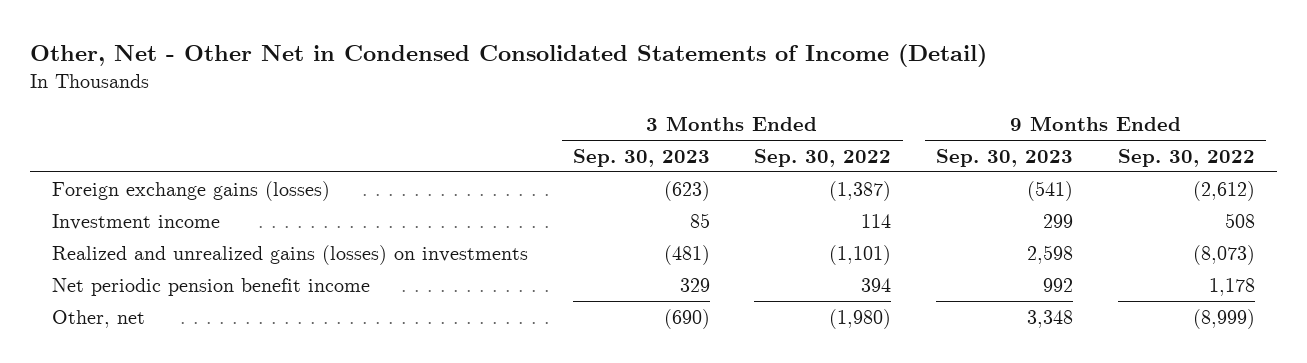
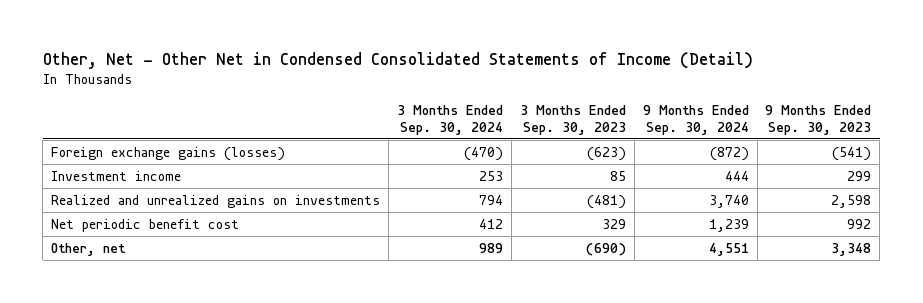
[754,148,892,167] Sep. 30, 2022 -> none
[1117,148,1255,167] Sep. 30, 2022 -> none
none -> [396,104,503,135] 3 Months Ended Sep. 30, 2024
none -> [642,104,749,135] 9 Months Ended Sep. 30, 2024
[52,244,529,265] Realized and unrealized gains (losses) on investments -> [51,194,381,208] Realized and unrealized gains on investments
[52,277,371,296] Net periodic pension benefit income -> [51,218,240,232] Net periodic benefit cost

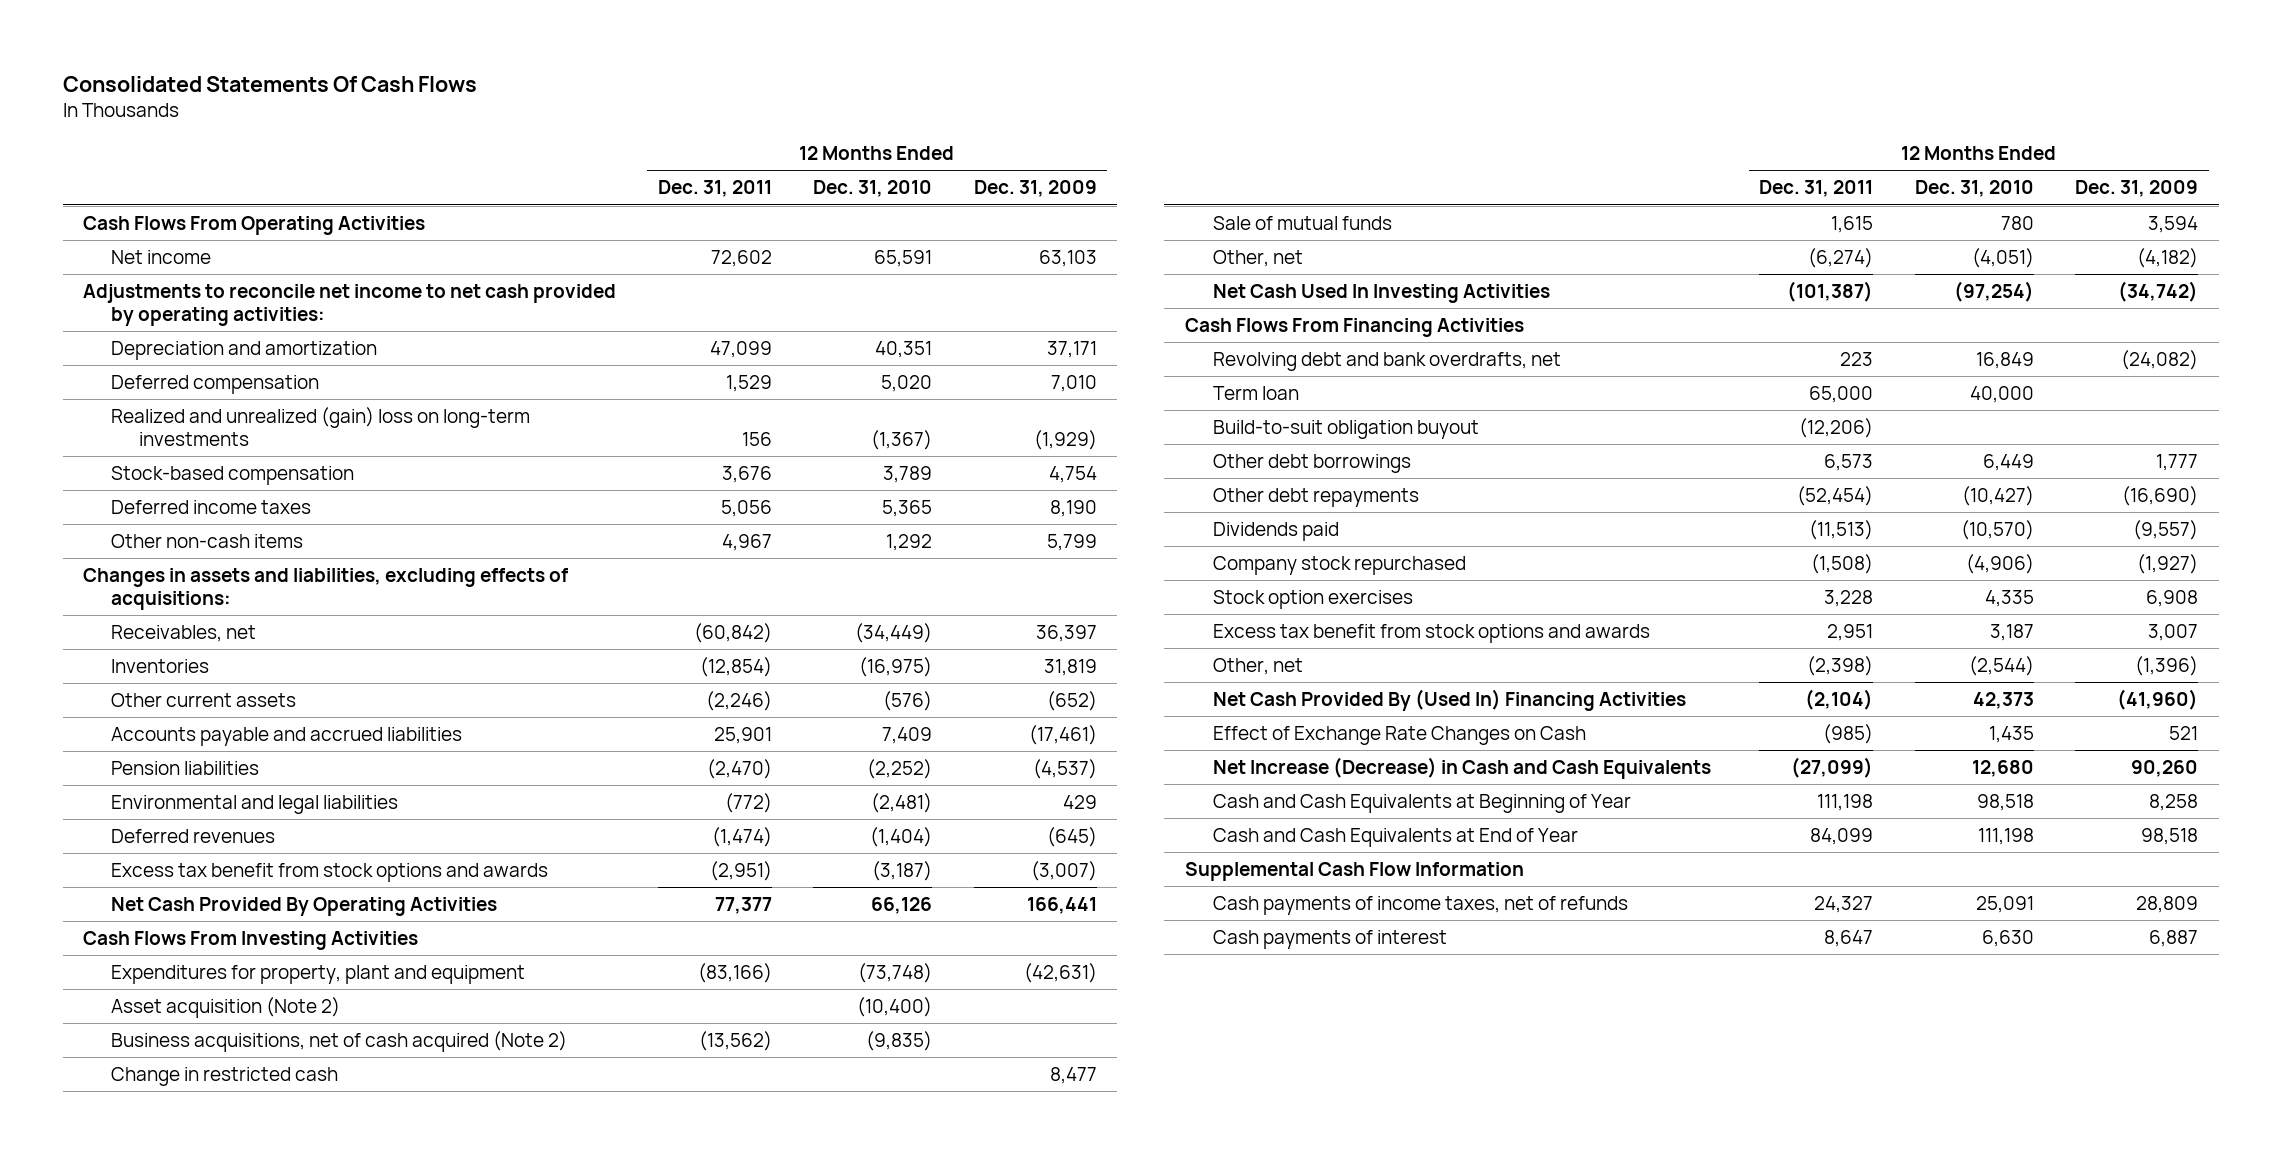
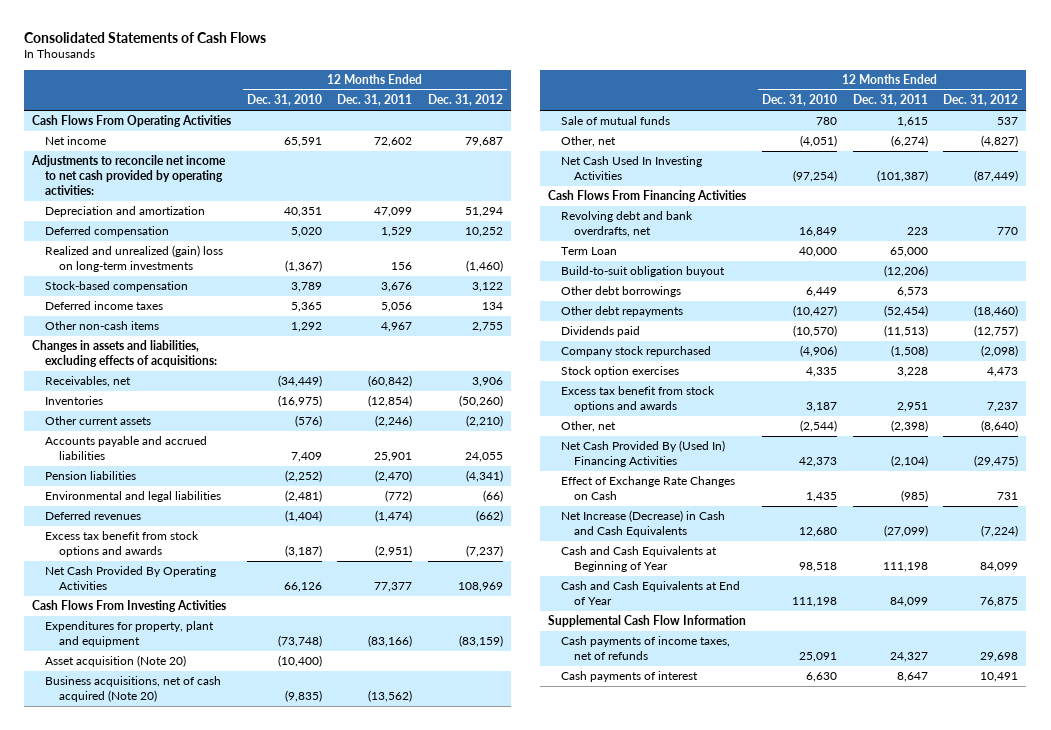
[62,75,477,92] Consolidated Statements Of Cash Flows -> [24,31,267,43] Consolidated Statements of Cash Flows
[973,180,1097,198] Dec. 31, 2009 -> none
none -> [428,94,504,107] Dec. 31, 2012
[111,1067,339,1087] Change in restricted cash -> none
[111,997,341,1019] Asset acquisition (Note 2) -> [45,655,187,668] Asset acquisition (Note 20)
[111,1031,568,1053] Business acquisitions, net of cash acquired (Note 2) -> [45,676,222,703] Business acquisitions, net of cash acquired (Note 20)
[1212,386,1299,401] Term loan -> [560,247,617,256] Term Loan

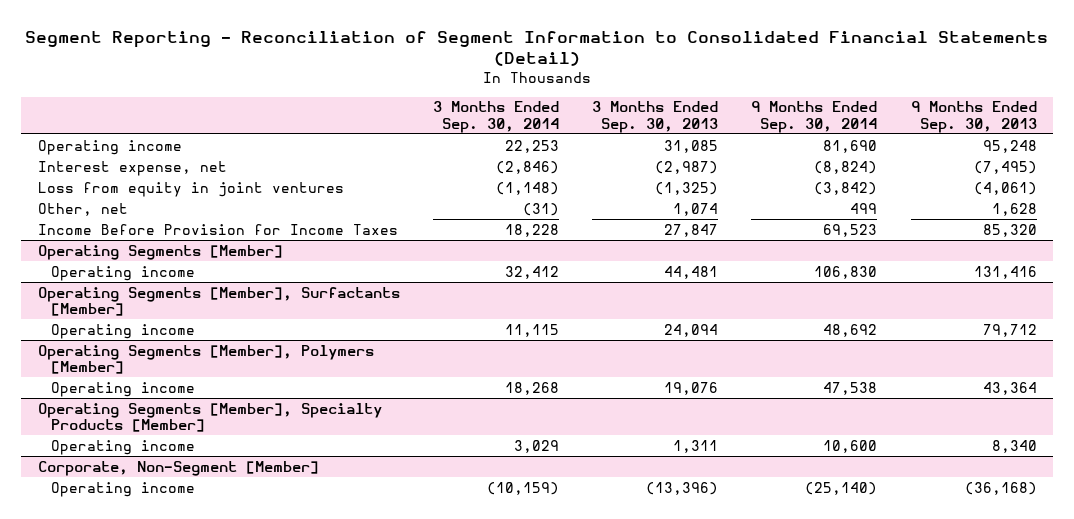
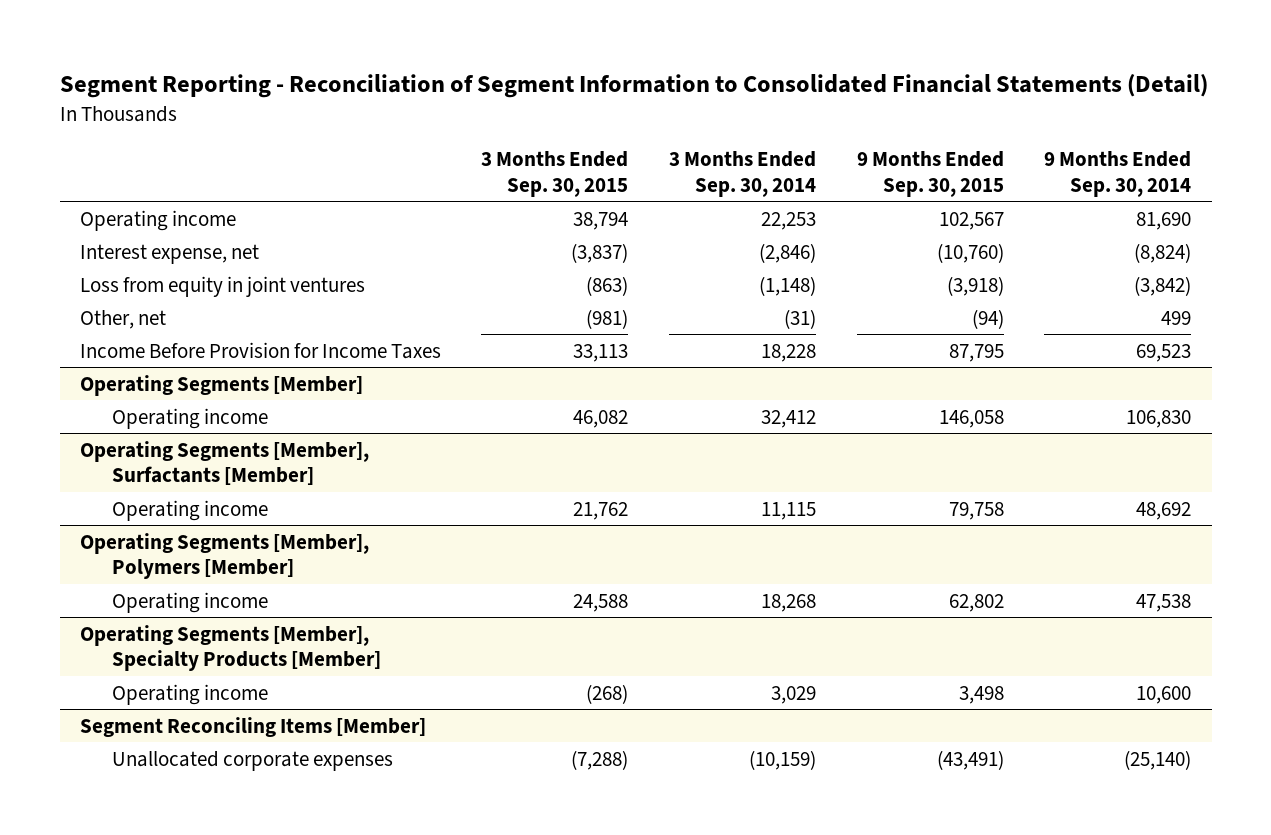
[592,101,719,133] 3 Months Ended Sep. 30, 2013 -> none
[910,101,1037,133] 9 Months Ended Sep. 30, 2013 -> none
none -> [481,150,629,197] 3 Months Ended Sep. 30, 2015
none -> [856,150,1004,197] 9 Months Ended Sep. 30, 2015
[37,460,319,476] Corporate, Non-Segment [Member] -> none
none -> [79,716,426,737] Segment Reconciling Items [Member]
[50,481,195,497] Operating income -> [112,750,394,771] Unallocated corporate expenses

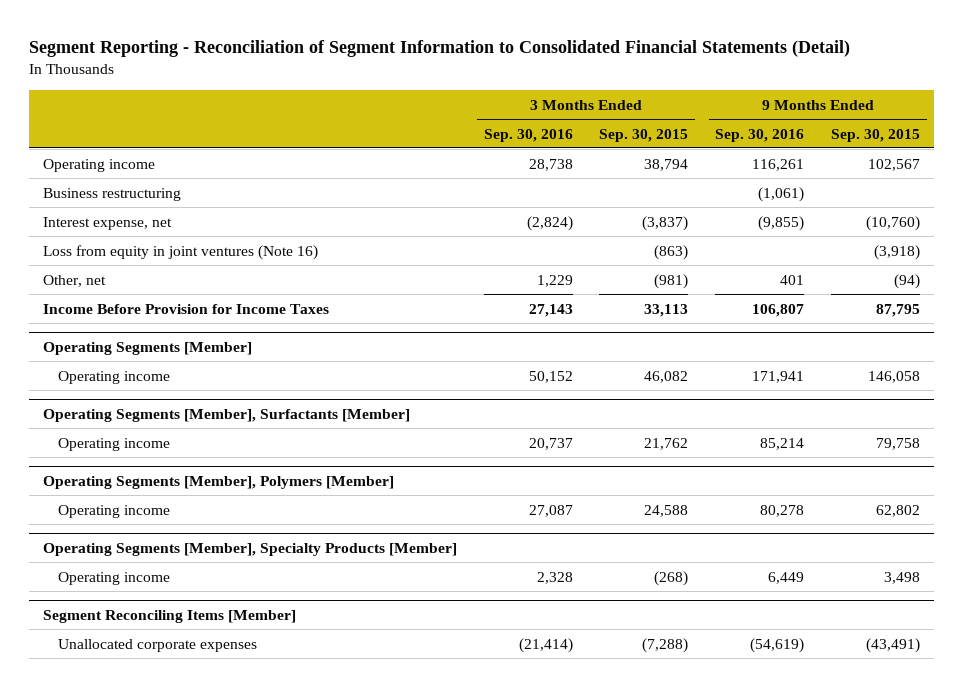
[669,150,817,197] 3 Months Ended Sep. 30, 2014 -> none
[1044,150,1192,197] 9 Months Ended Sep. 30, 2014 -> none
none -> [483,128,573,142] Sep. 30, 2016
none -> [715,128,805,142] Sep. 30, 2016
none -> [42,187,181,201] Business restructuring
[79,275,365,297] Loss from equity in joint ventures -> [42,244,318,260] Loss from equity in joint ventures (Note 16)

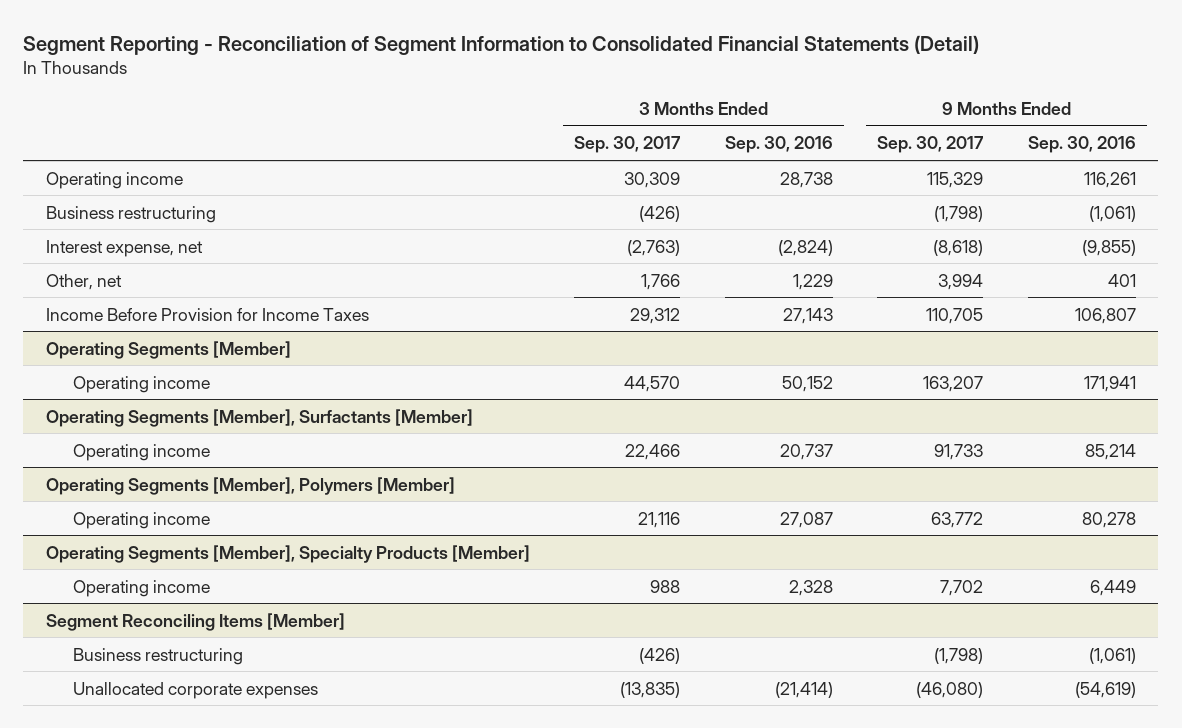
[599,128,689,142] Sep. 30, 2015 -> none
[831,128,921,142] Sep. 30, 2015 -> none
none -> [574,136,682,154] Sep. 30, 2017
none -> [877,136,985,154] Sep. 30, 2017
[42,244,318,260] Loss from equity in joint ventures (Note 16) -> none
none -> [72,647,243,665] Business restructuring

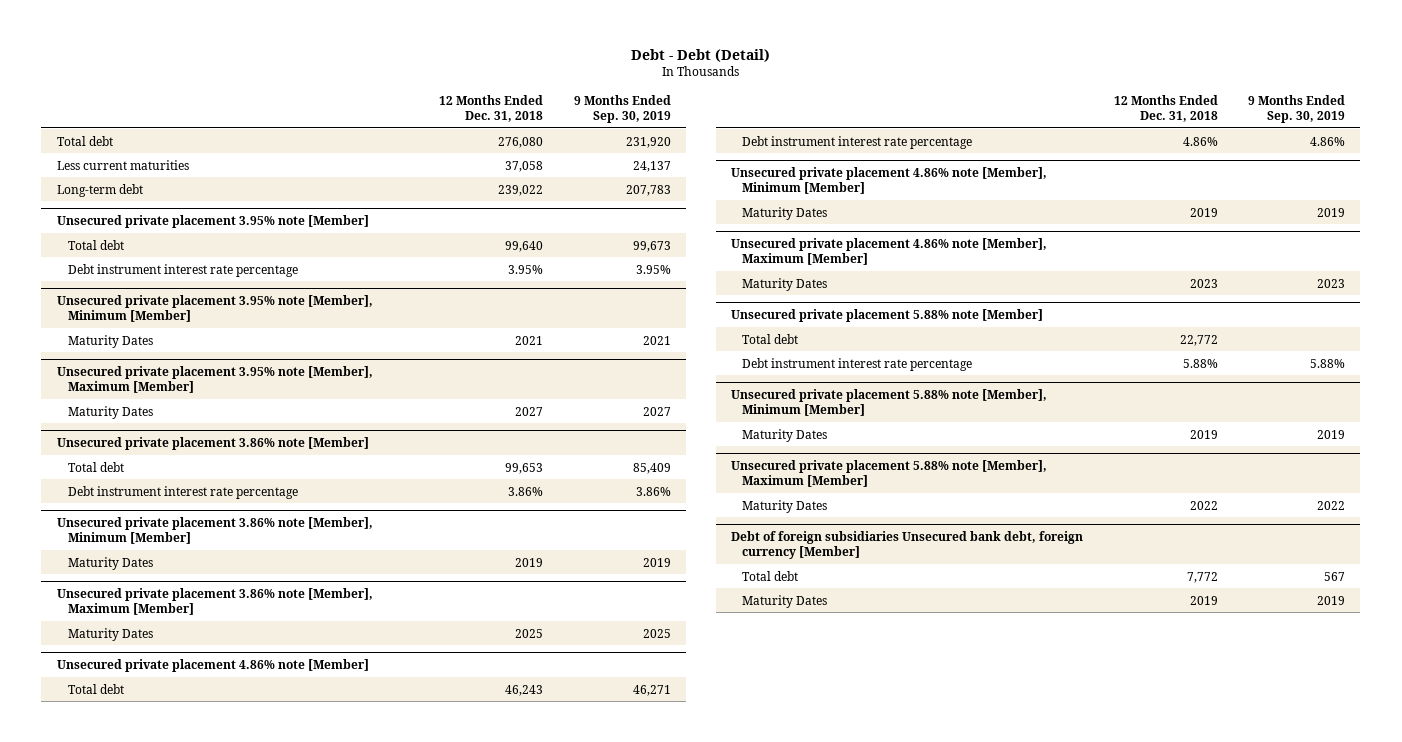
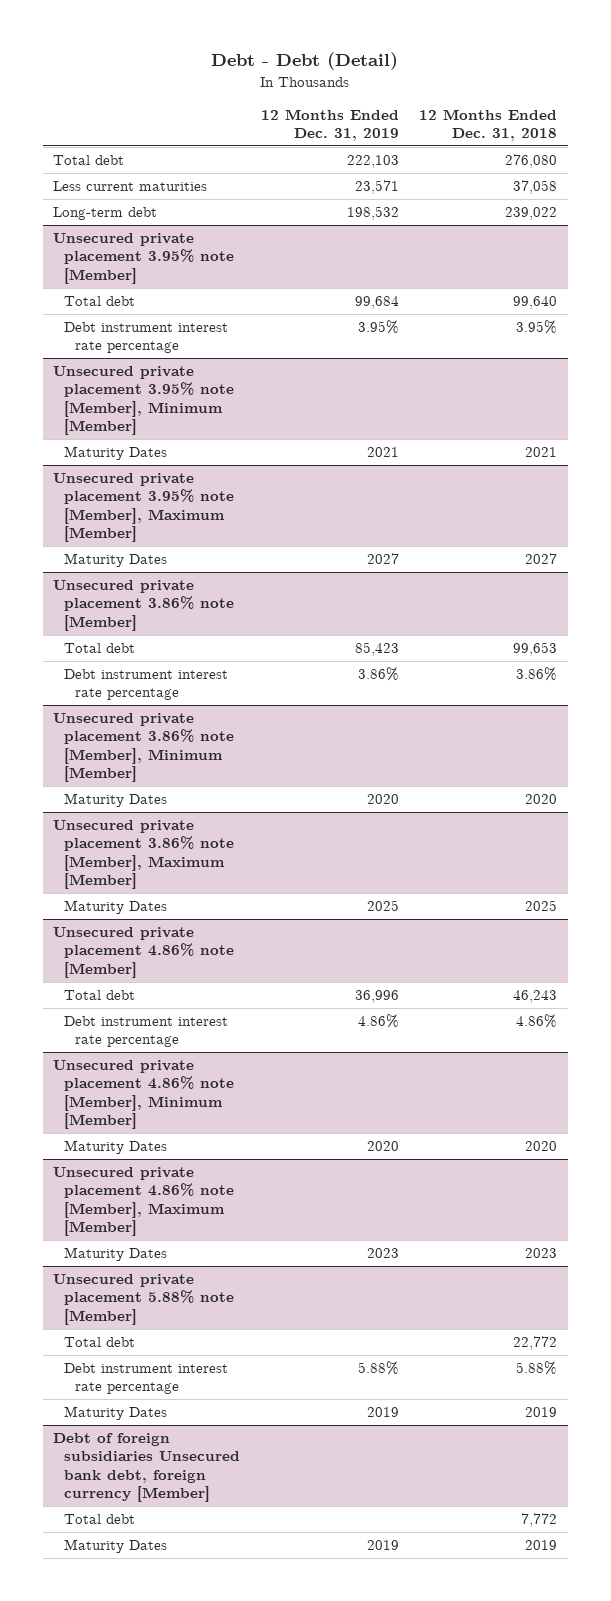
[573,94,671,123] 9 Months Ended Sep. 30, 2019 -> none
none -> [260,108,399,142] 12 Months Ended Dec. 31, 2019
[515,557,544,567] 2019 -> [525,794,558,805] 2020
[1189,207,1218,217] 2019 -> [525,1141,558,1152] 2020
[731,388,1048,416] Unsecured private placement 5.88% note [Member], Minimum [Member] -> none
[731,459,1048,487] Unsecured private placement 5.88% note [Member], Maximum [Member] -> none
[742,499,828,513] Maturity Dates -> none

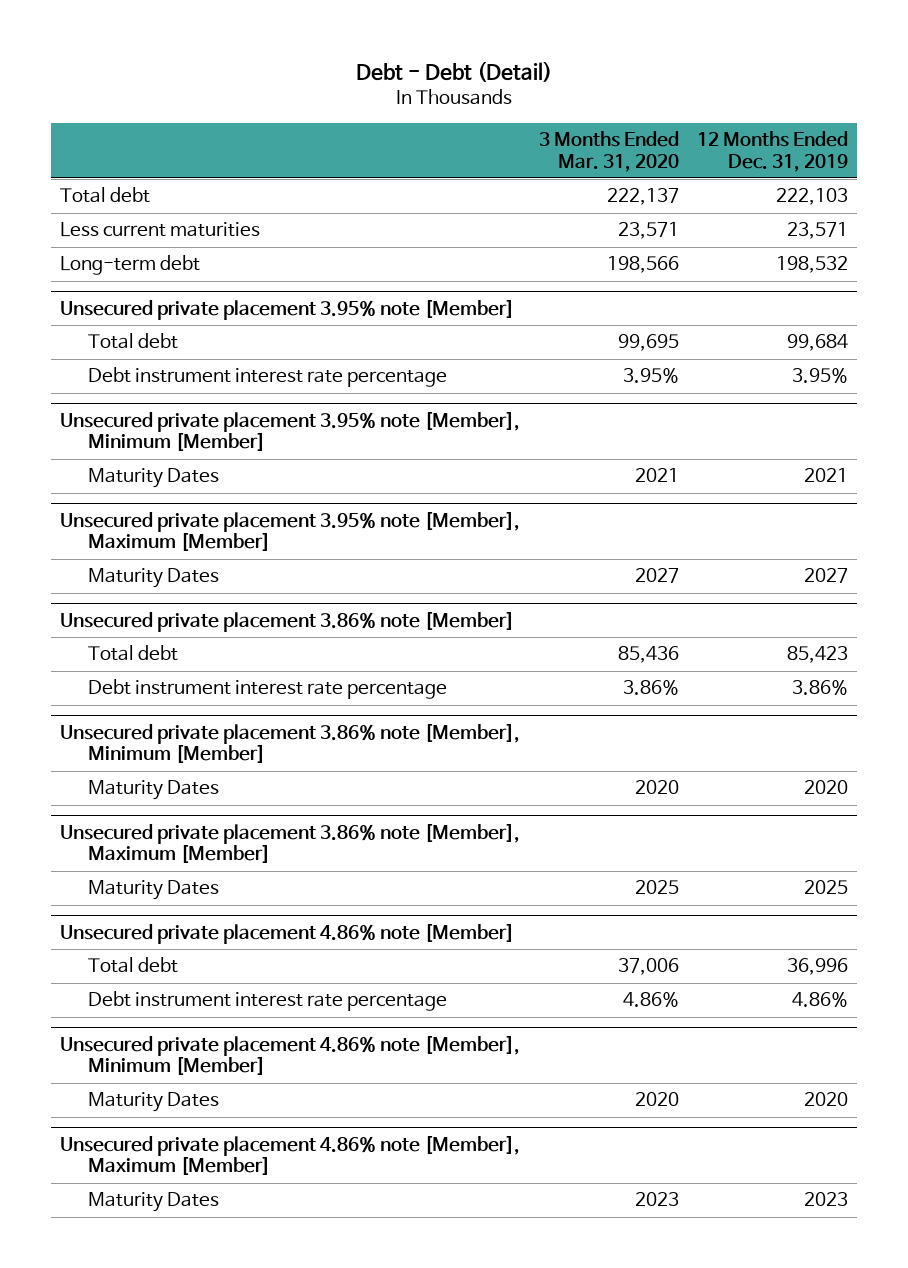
[419,108,558,142] 12 Months Ended Dec. 31, 2018 -> none
none -> [538,131,679,172] 3 Months Ended Mar. 31, 2020
[53,1274,235,1325] Unsecured private placement 5.88% note [Member] -> none
[64,1337,136,1348] Total debt -> none
[64,1363,229,1395] Debt instrument interest rate percentage -> none
[64,1406,168,1421] Maturity Dates -> none
[53,1433,241,1503] Debt of foreign subsidiaries Unsecured bank debt, foreign currency [Member] -> none
[64,1514,136,1525] Total debt -> none
[64,1539,168,1554] Maturity Dates -> none

